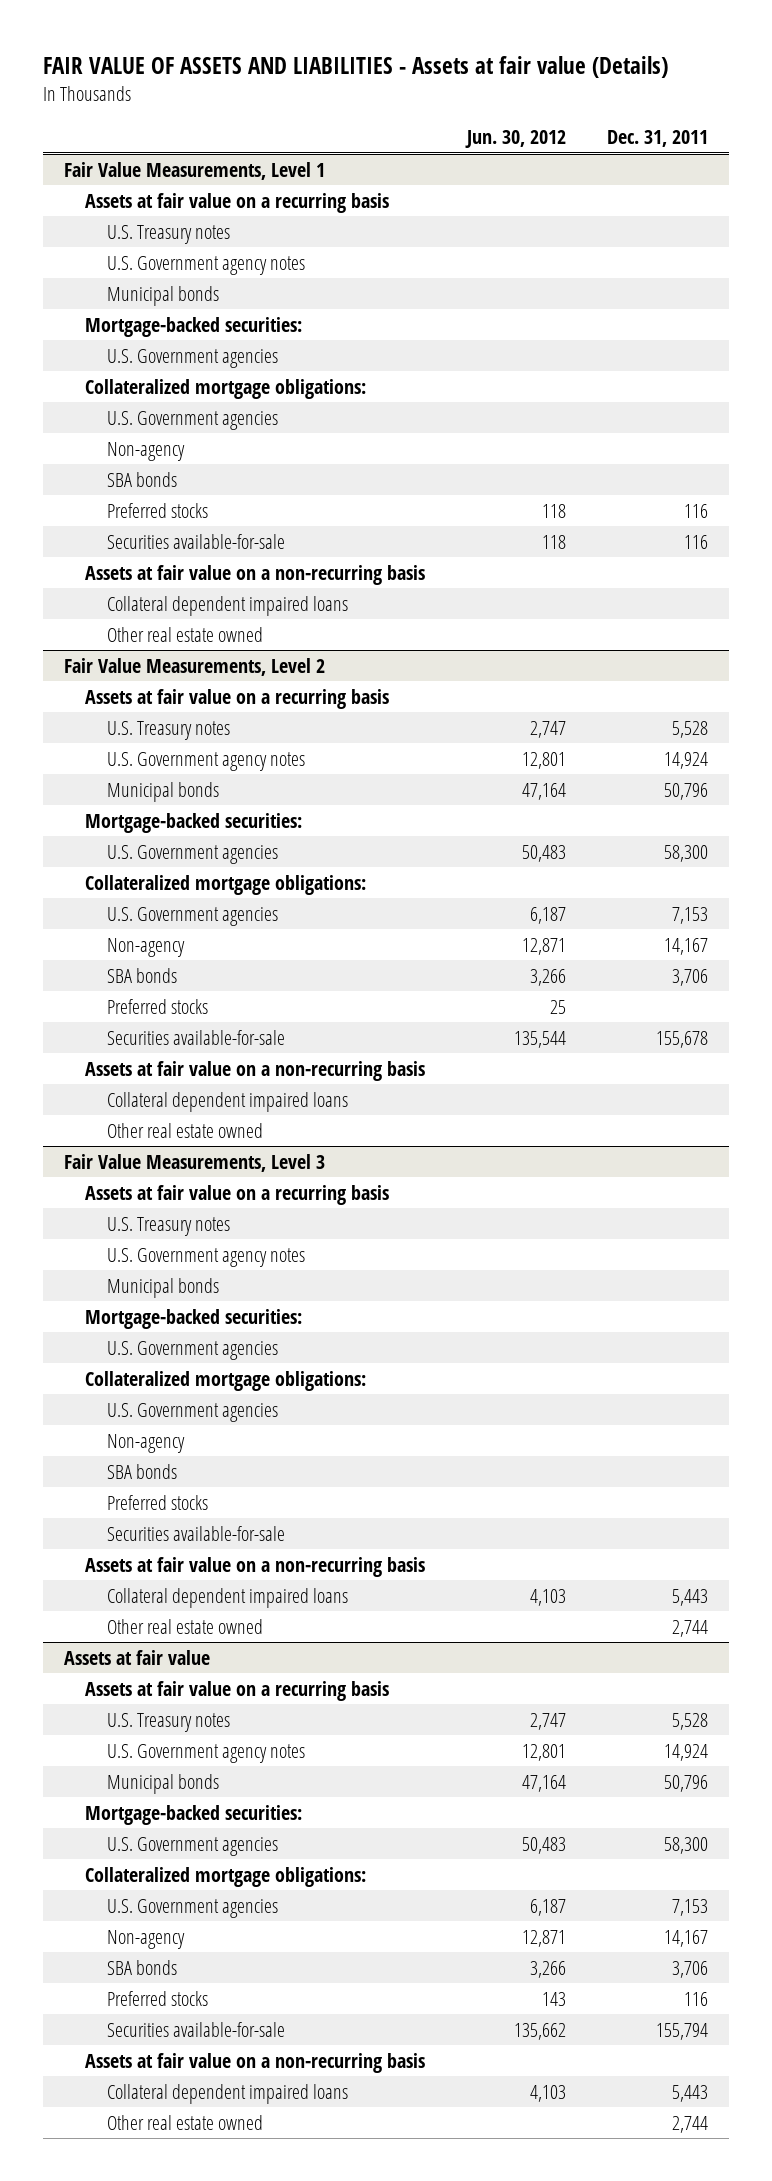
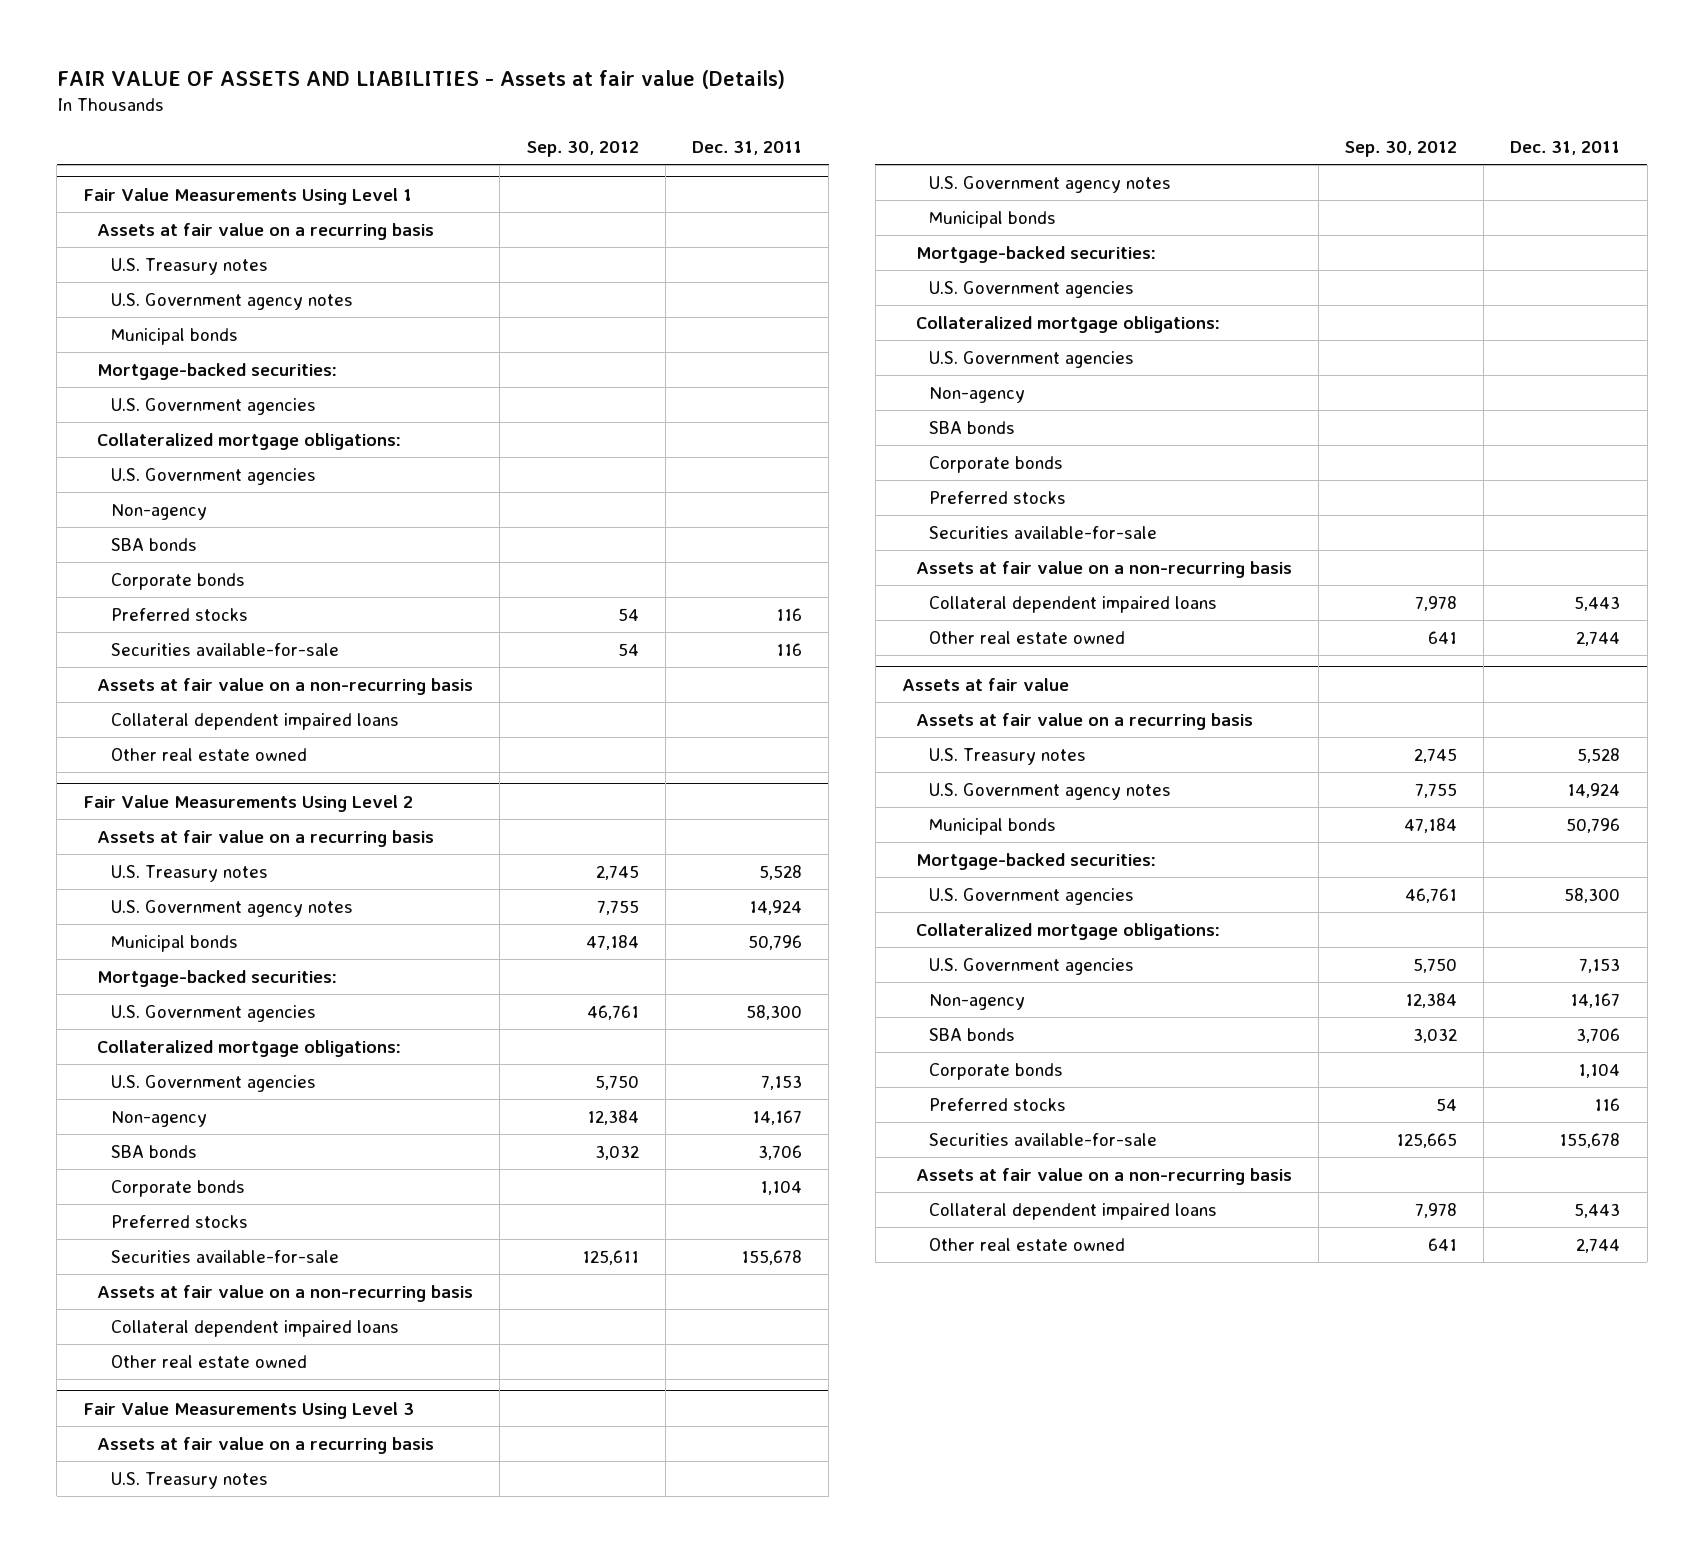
[464,130,566,149] Jun. 30, 2012 -> none
none -> [526,141,639,158] Sep. 30, 2012
[63,161,325,180] Fair Value Measurements, Level 1 -> [83,187,412,205] Fair Value Measurements Using Level 1
none -> [110,572,245,590] Corporate bonds
[63,657,325,676] Fair Value Measurements, Level 2 -> [83,794,413,812] Fair Value Measurements Using Level 2
none -> [110,1179,245,1197] Corporate bonds
[63,1153,325,1172] Fair Value Measurements, Level 3 -> [83,1401,414,1419] Fair Value Measurements Using Level 3
none -> [929,455,1064,473] Corporate bonds
none -> [929,1062,1064,1080] Corporate bonds
[656,2022,709,2040] 155,794 -> [1559,1132,1621,1148] 155,678

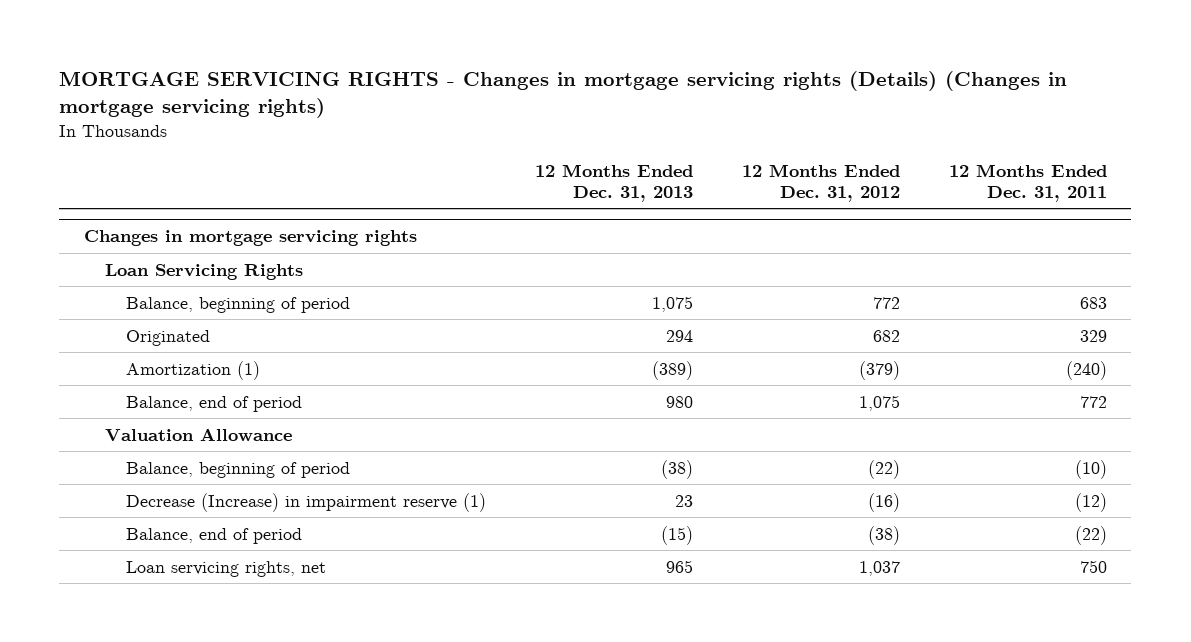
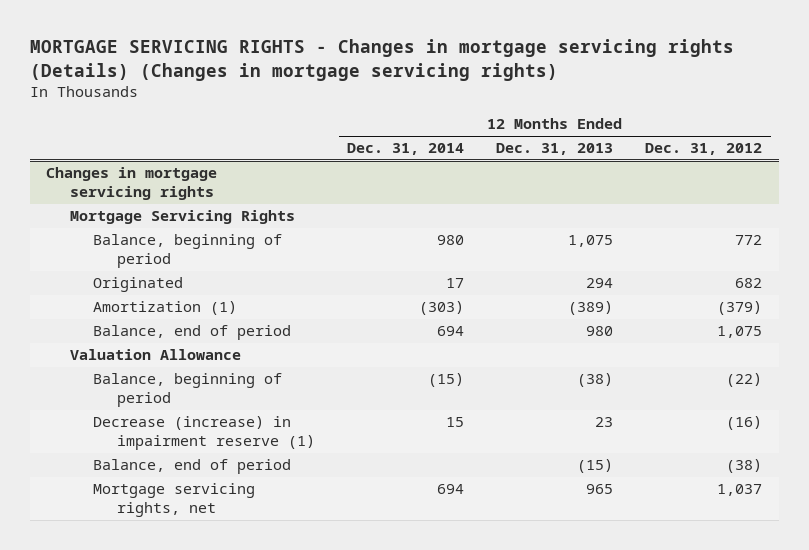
[948,163,1107,202] 12 Months Ended Dec. 31, 2011 -> none
none -> [346,143,464,156] Dec. 31, 2014
[104,263,303,280] Loan Servicing Rights -> [69,210,295,225] Mortgage Servicing Rights
[125,492,486,512] Decrease (Increase) in impairment reserve (1) -> [93,416,315,451] Decrease (increase) in impairment reserve (1)
[125,560,326,577] Loan servicing rights, net -> [93,483,256,518] Mortgage servicing rights, net

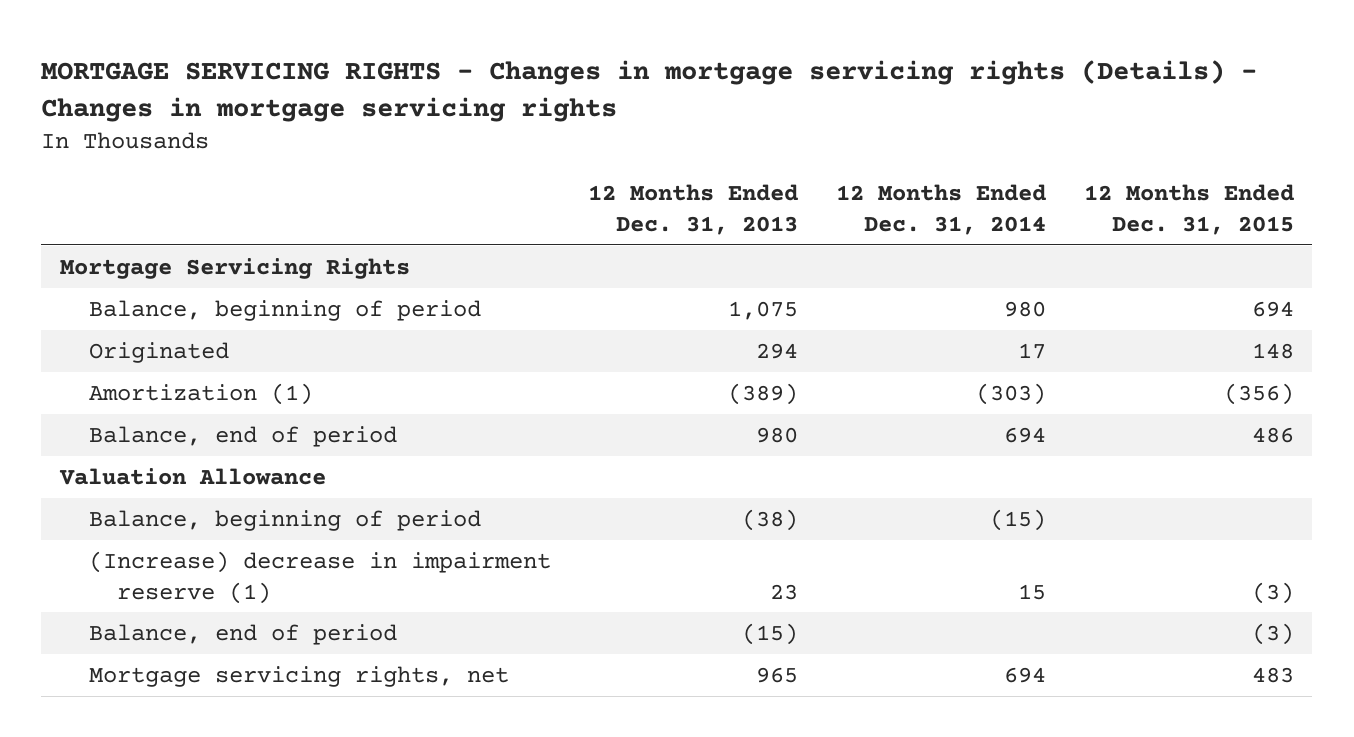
[30,39,735,81] MORTGAGE SERVICING RIGHTS - Changes in mortgage servicing rights (Details) (Changes in mortgage servicing rights) -> [41,59,1258,122] MORTGAGE SERVICING RIGHTS - Changes in mortgage servicing rights (Details) - Changes in mortgage servicing rights
[645,143,763,156] Dec. 31, 2012 -> none
none -> [1083,184,1294,235] 12 Months Ended Dec. 31, 2015
[46,167,218,201] Changes in mortgage servicing rights -> none
[93,416,315,451] Decrease (increase) in impairment reserve (1) -> [88,550,551,604] (Increase) decrease in impairment reserve (1)

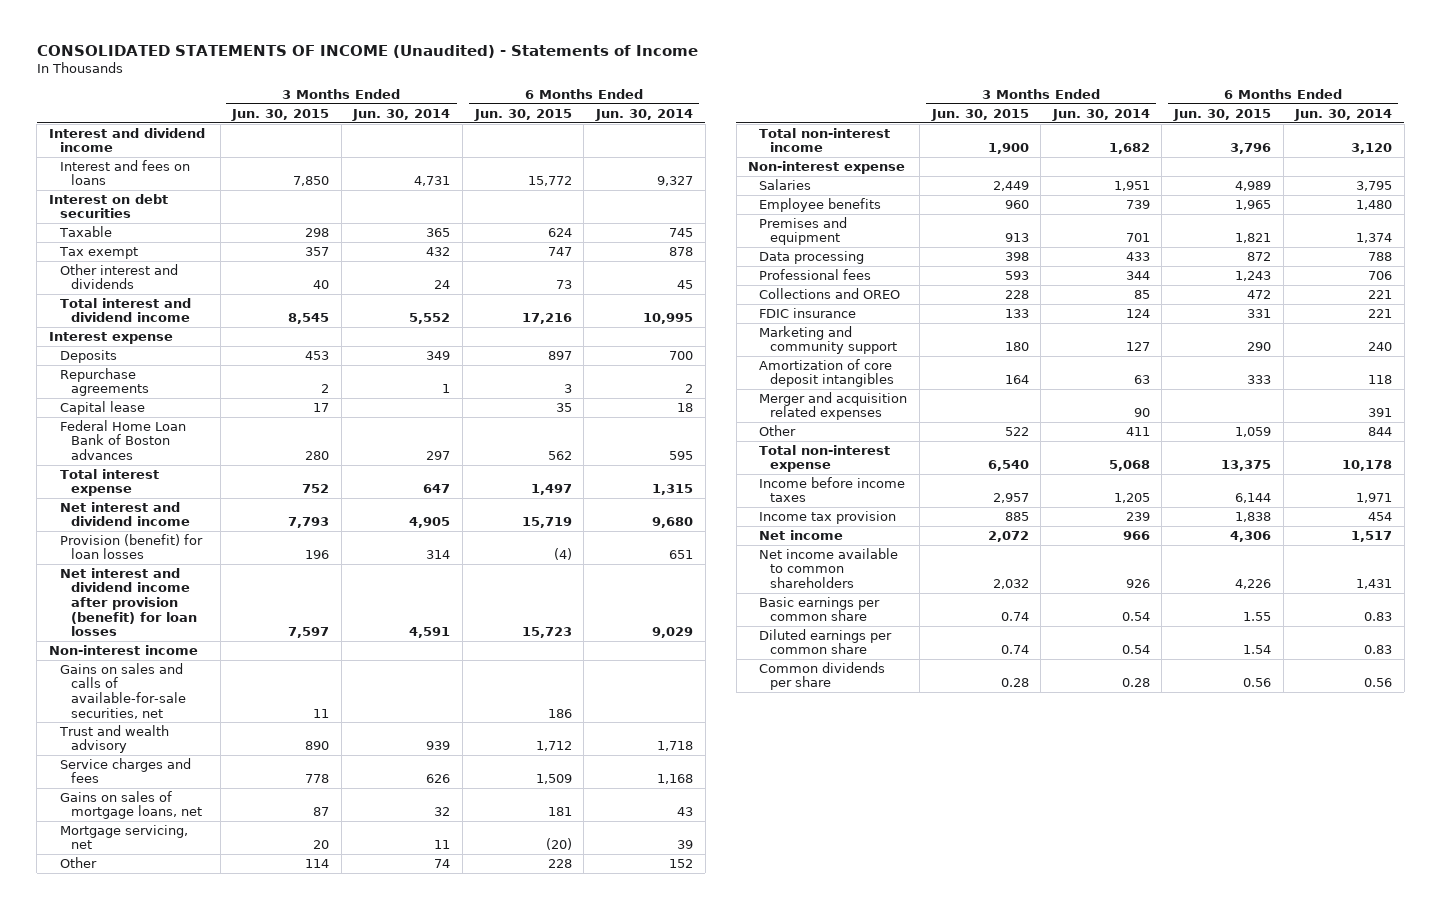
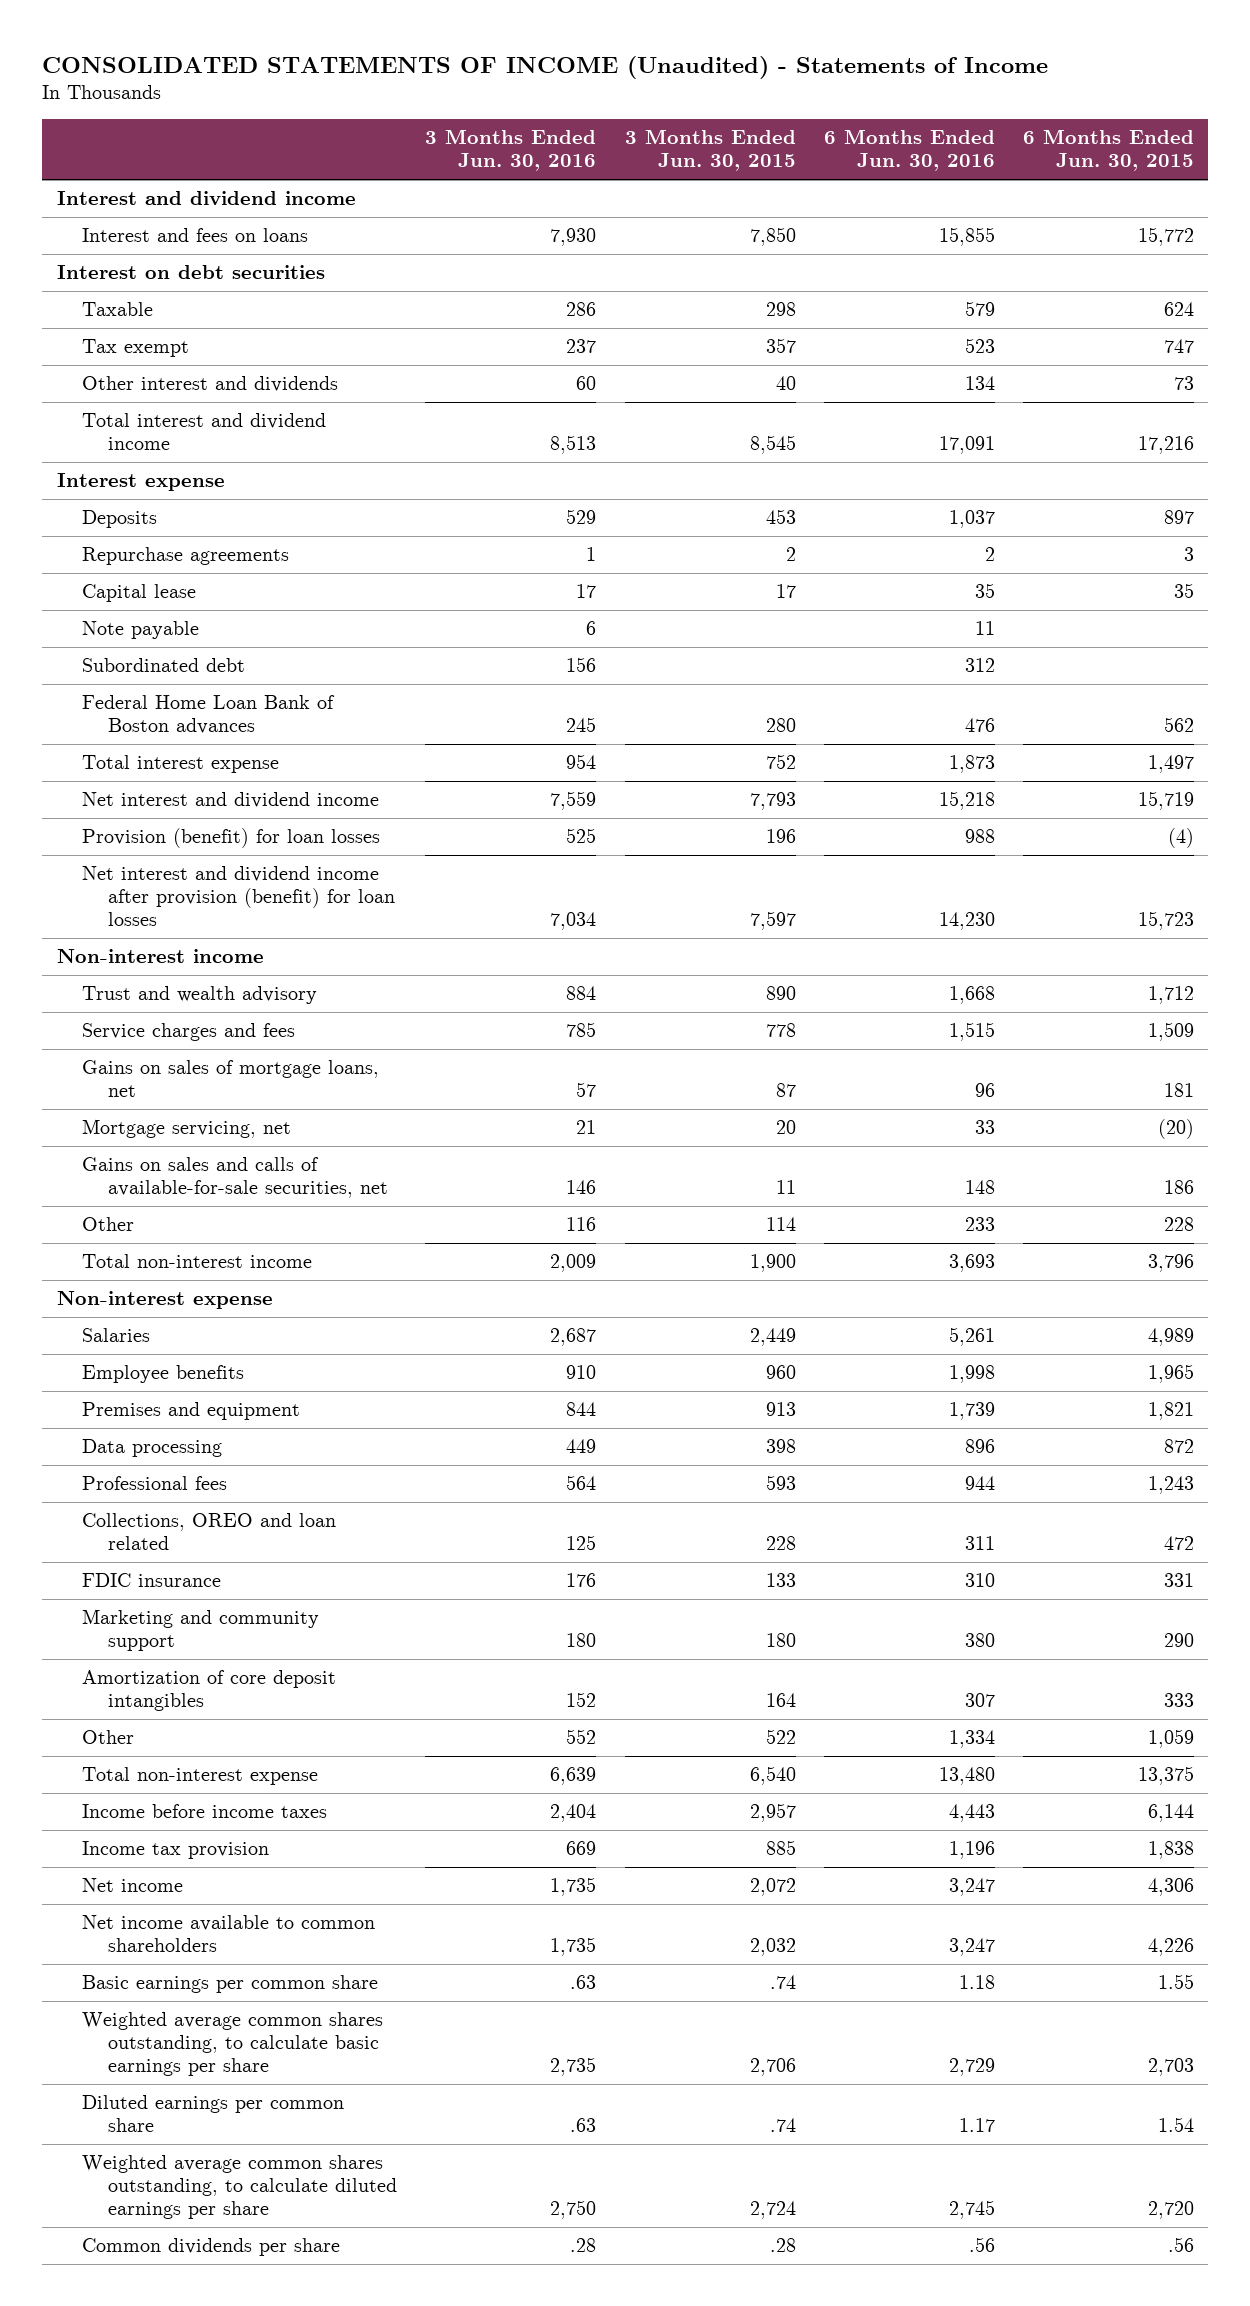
[352,108,451,121] Jun. 30, 2014 -> none
[594,108,693,121] Jun. 30, 2014 -> none
none -> [425,129,597,172] 3 Months Ended Jun. 30, 2016
none -> [823,129,995,172] 6 Months Ended Jun. 30, 2016
none -> [82,621,200,640] Note payable
none -> [82,658,246,673] Subordinated debt
[59,662,186,719] Gains on sales and calls of available-for-sale securities, net -> [82,1157,389,1199] Gains on sales and calls of available-for-sale securities, net
[759,287,901,299] Collections and OREO -> [82,1513,337,1551] Collections, OREO and loan related
[759,391,908,421] Merger and acquisition related expenses -> none
[1000,612,1029,622] 0.74 -> [769,1975,796,1990] .74
none -> [82,2012,384,2077] Weighted average common shares outstanding, to calculate basic earnings per share
[1000,645,1029,655] 0.74 -> [769,2118,796,2133] .74
none -> [82,2155,398,2220] Weighted average common shares outstanding, to calculate diluted earnings per share
[1000,678,1029,688] 0.28 -> [769,2238,796,2253] .28
[1243,678,1272,688] 0.56 -> [1167,2237,1194,2253] .56

